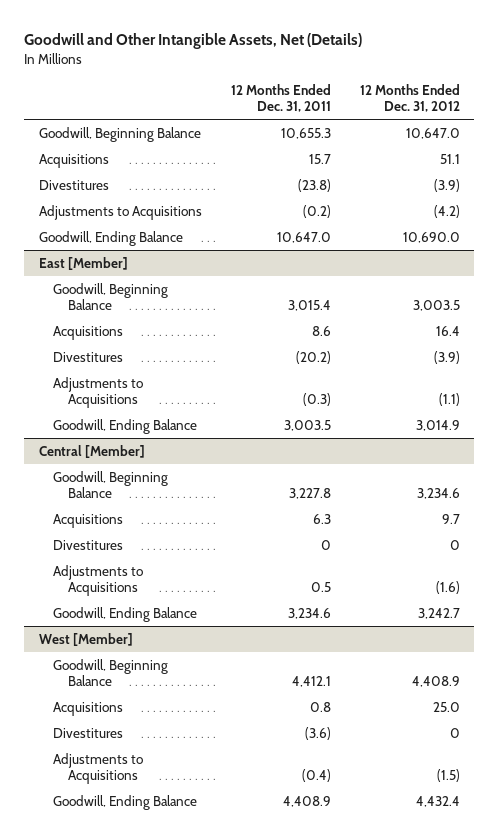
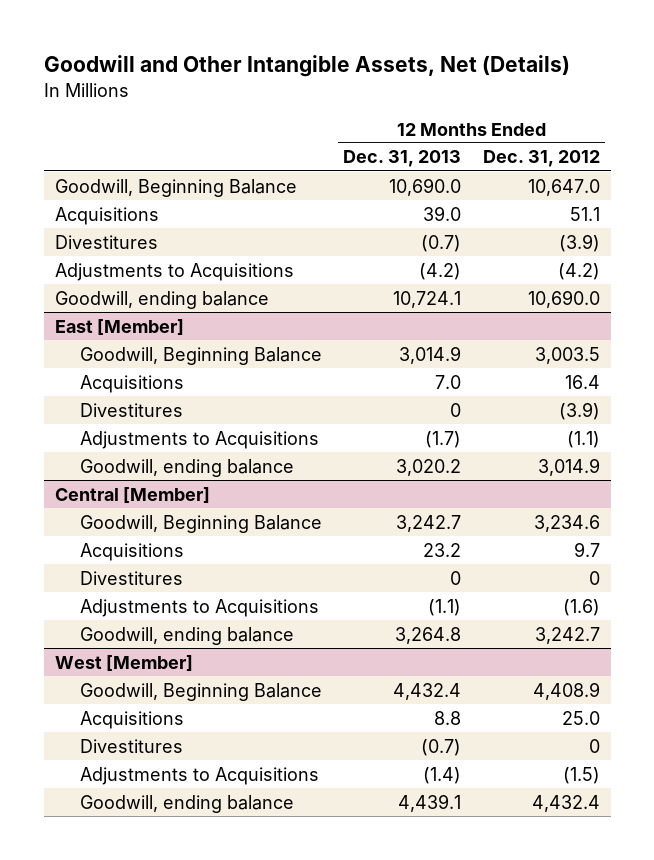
[230,84,331,113] 12 Months Ended Dec. 31, 2011 -> none
none -> [343,150,462,168] Dec. 31, 2013
[38,230,183,246] Goodwill, Ending Balance -> [54,290,269,309] Goodwill, ending balance
[53,418,198,434] Goodwill, Ending Balance -> [79,458,294,477] Goodwill, ending balance
[53,606,198,622] Goodwill, Ending Balance -> [79,626,294,645] Goodwill, ending balance
[53,794,198,810] Goodwill, Ending Balance -> [79,794,294,813] Goodwill, ending balance

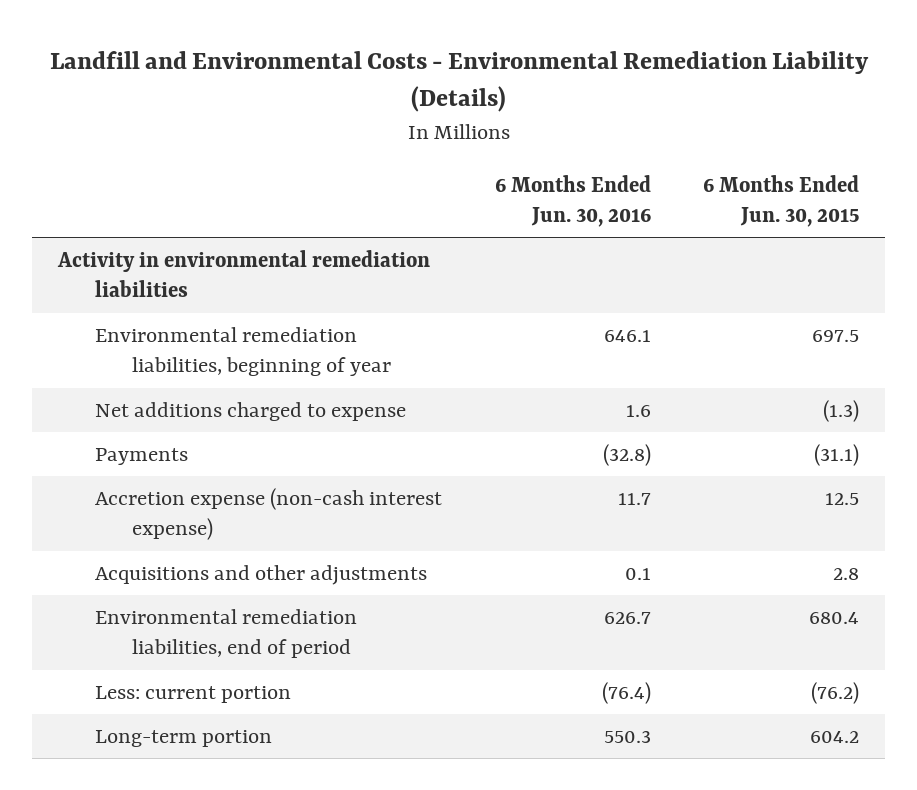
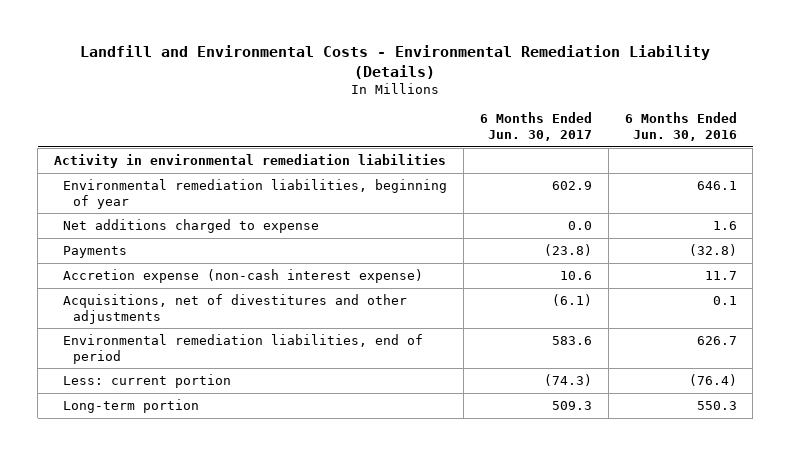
[703,174,860,228] 6 Months Ended Jun. 30, 2015 -> none
none -> [479,112,592,141] 6 Months Ended Jun. 30, 2017
[94,565,427,586] Acquisitions and other adjustments -> [63,293,408,324] Acquisitions, net of divestitures and other adjustments

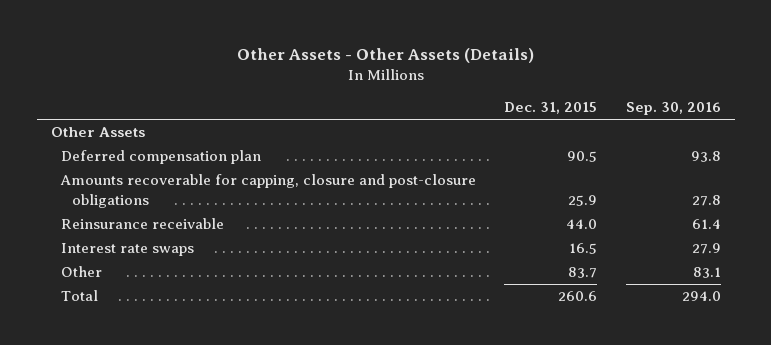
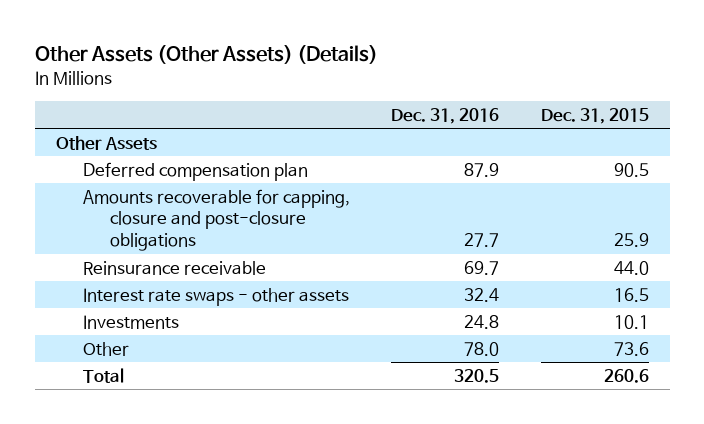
[236,47,534,63] Other Assets - Other Assets (Details) -> [34,45,378,65] Other Assets (Other Assets) (Details)
[625,101,721,115] Sep. 30, 2016 -> none
none -> [391,107,500,124] Dec. 31, 2016
[61,243,195,257] Interest rate swaps -> [82,287,349,306] Interest rate swaps - other assets
none -> [82,314,179,329] Investments
[568,267,598,279] 83.7 -> [613,341,649,356] 73.6

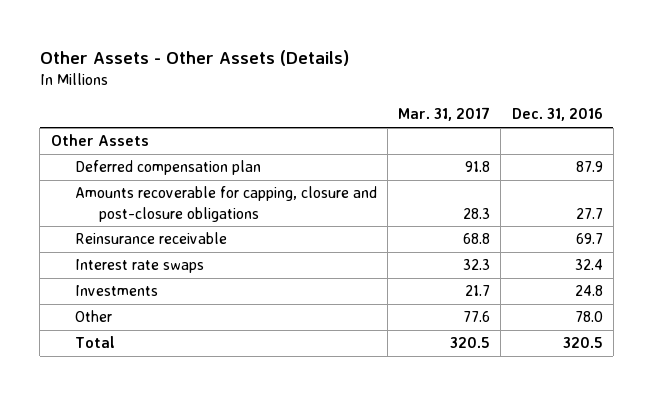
[34,45,378,65] Other Assets (Other Assets) (Details) -> [39,50,349,67] Other Assets - Other Assets (Details)
[540,107,649,124] Dec. 31, 2015 -> none
none -> [398,107,491,122] Mar. 31, 2017
[82,287,349,306] Interest rate swaps - other assets -> [74,259,204,274] Interest rate swaps

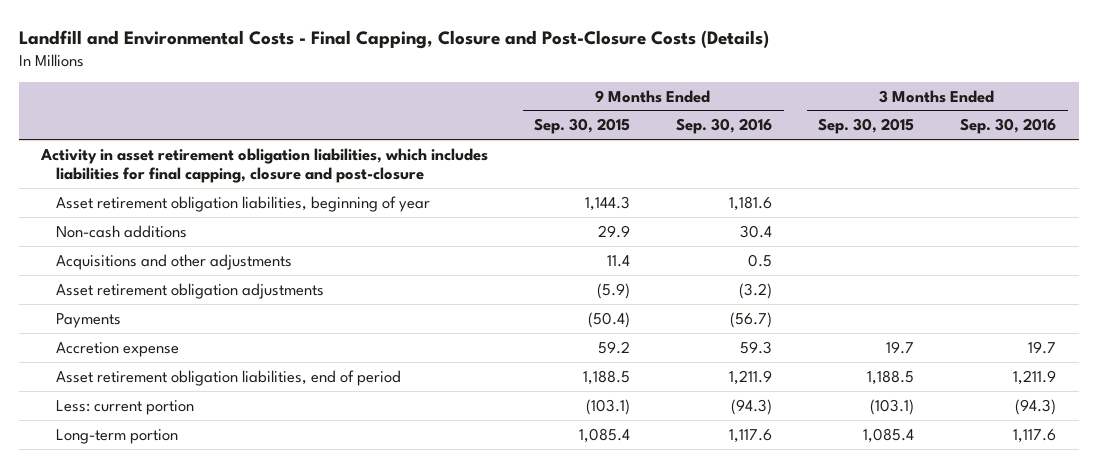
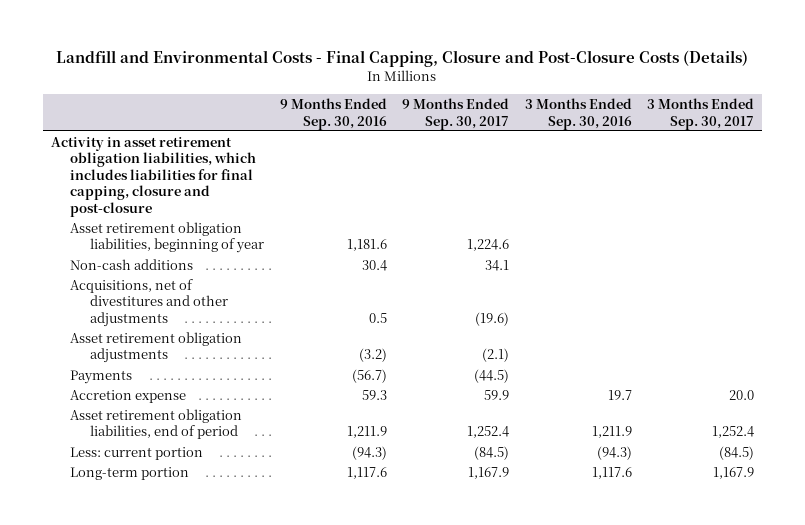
[534,118,631,135] Sep. 30, 2015 -> none
[818,118,915,135] Sep. 30, 2015 -> none
none -> [402,98,510,130] 9 Months Ended Sep. 30, 2017
none -> [647,98,755,130] 3 Months Ended Sep. 30, 2017
[55,253,292,270] Acquisitions and other adjustments -> [70,278,229,327] Acquisitions, net of divestitures and other adjustments

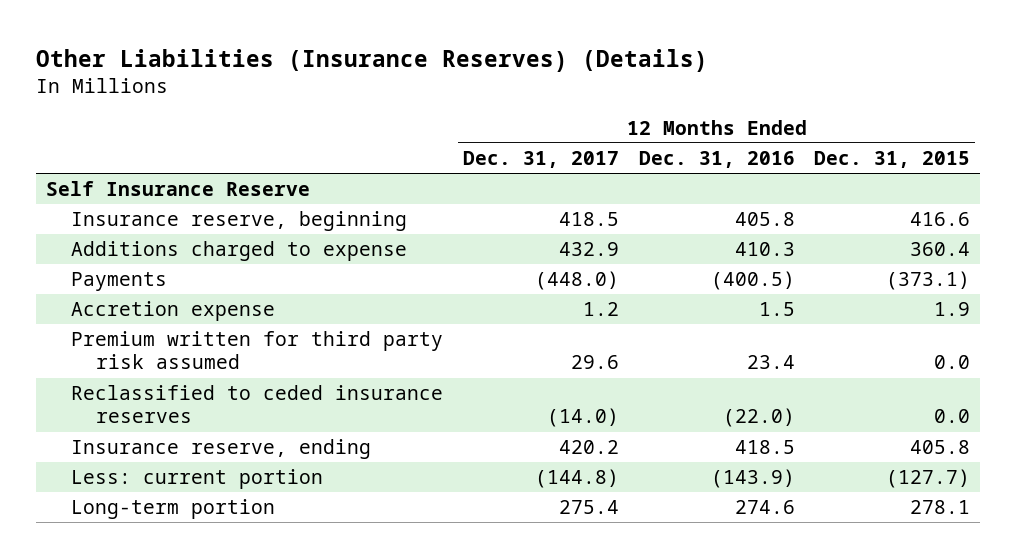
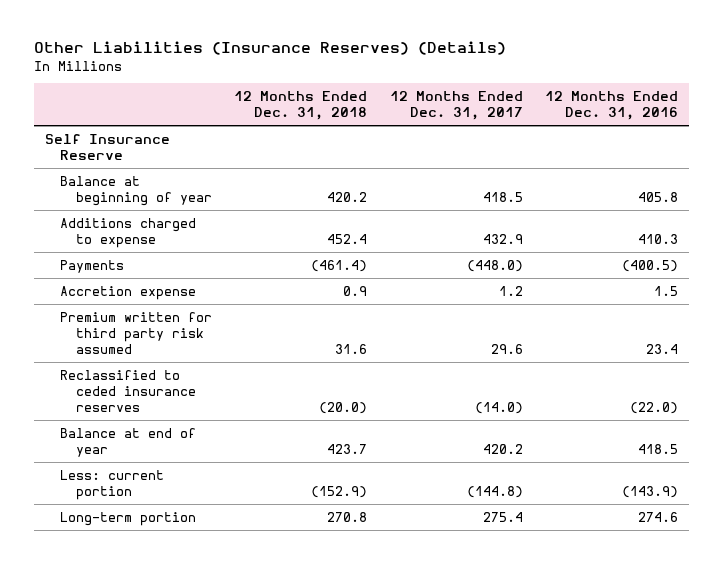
[814,150,971,168] Dec. 31, 2015 -> none
none -> [234,91,368,121] 12 Months Ended Dec. 31, 2018
[70,211,407,232] Insurance reserve, beginning -> [60,175,212,206] Balance at beginning of year
[70,439,371,460] Insurance reserve, ending -> [60,427,197,457] Balance at end of year

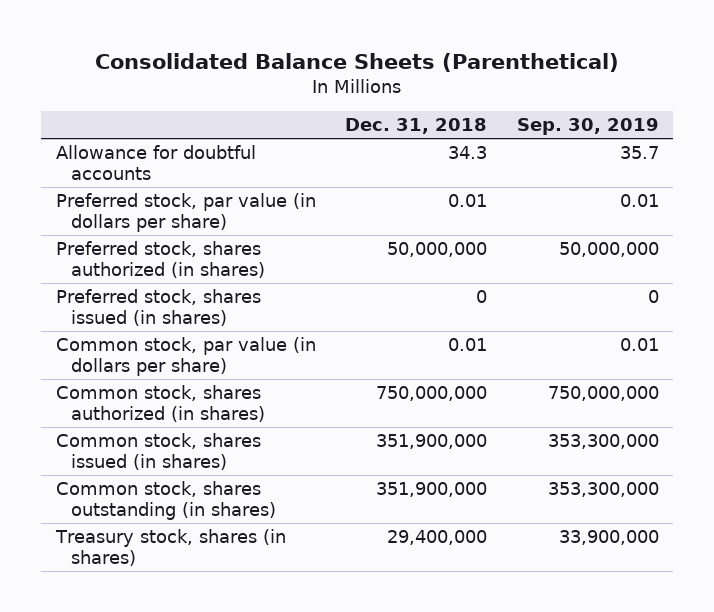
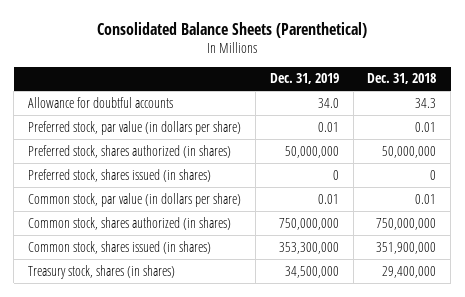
[516,117,659,135] Sep. 30, 2019 -> none
none -> [269,73,339,85] Dec. 31, 2019
[55,481,277,521] Common stock, shares outstanding (in shares) -> none

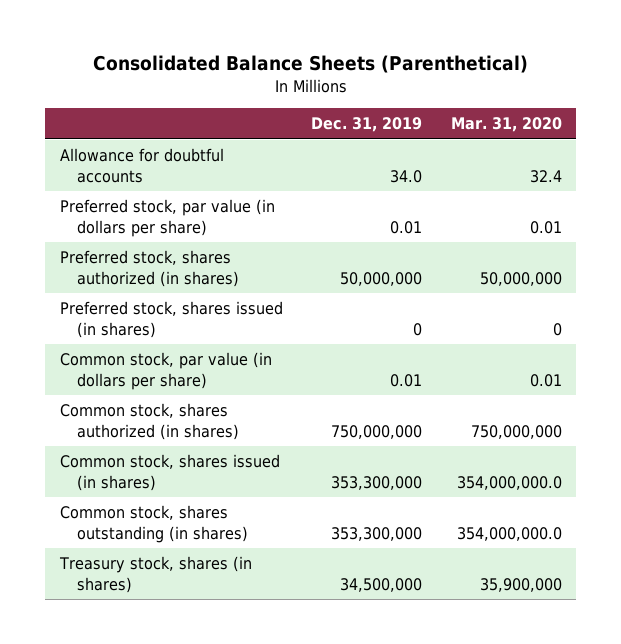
[367,73,437,85] Dec. 31, 2018 -> none
none -> [450,117,562,133] Mar. 31, 2020
none -> [59,505,248,543] Common stock, shares outstanding (in shares)

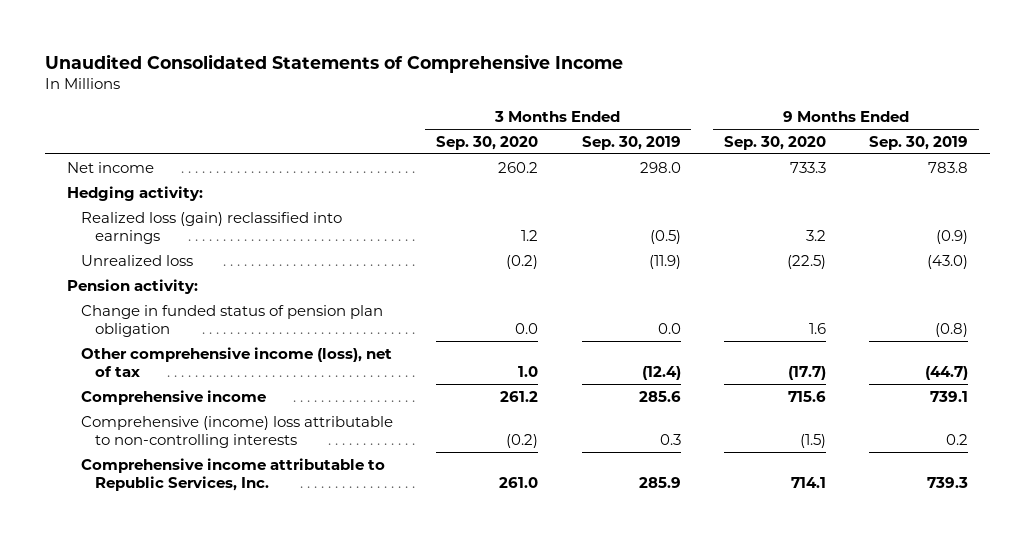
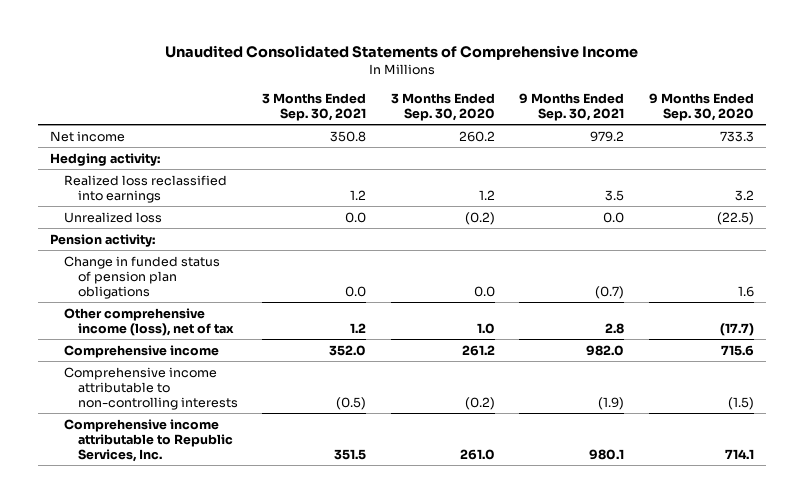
[581,135,681,150] Sep. 30, 2019 -> none
[869,135,969,150] Sep. 30, 2019 -> none
none -> [262,92,367,121] 3 Months Ended Sep. 30, 2021
none -> [519,92,625,121] 9 Months Ended Sep. 30, 2021
[80,211,342,244] Realized loss (gain) reclassified into earnings -> [63,174,227,203] Realized loss reclassified into earnings
[80,304,383,337] Change in funded status of pension plan obligation -> [63,255,220,299] Change in funded status of pension plan obligations
[80,415,393,448] Comprehensive (income) loss attributable to non-controlling interests -> [63,366,238,410] Comprehensive income attributable to non-controlling interests

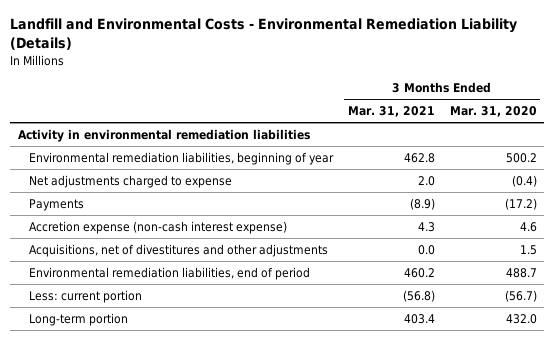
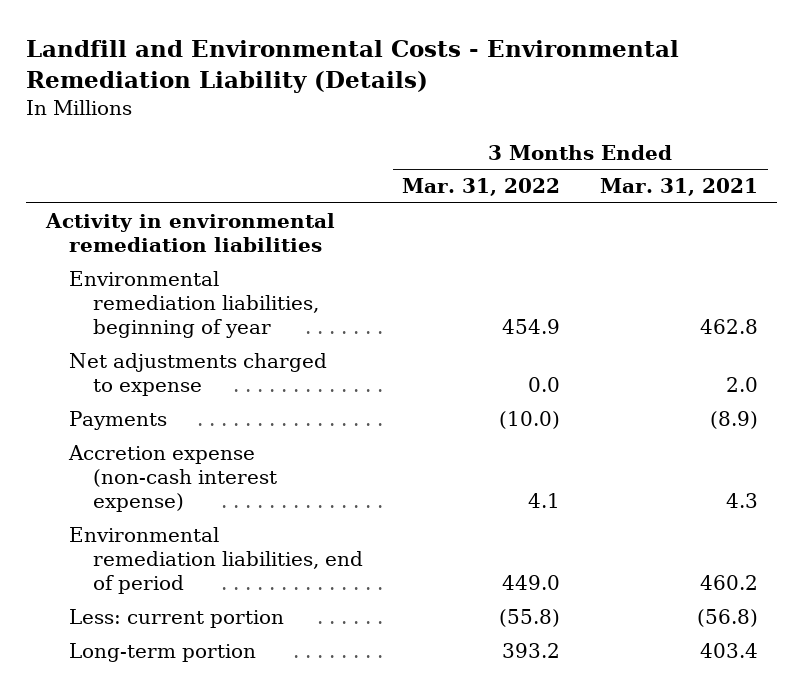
[449,106,537,118] Mar. 31, 2020 -> none
none -> [402,178,561,197] Mar. 31, 2022
[29,243,329,257] Acquisitions, net of divestitures and other adjustments -> none

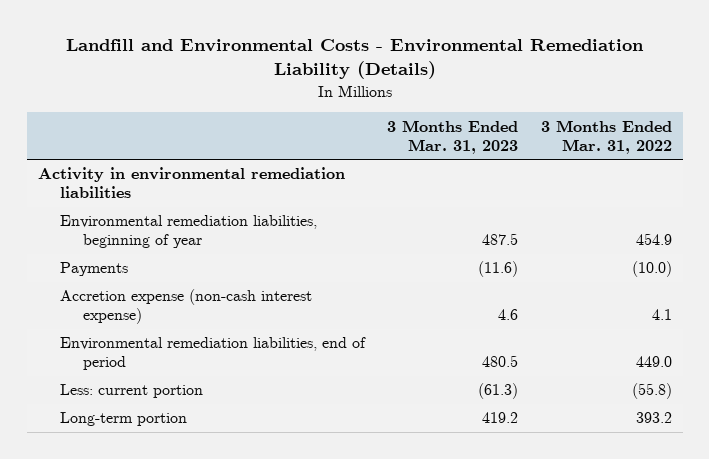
[599,178,758,197] Mar. 31, 2021 -> none
none -> [387,119,519,154] 3 Months Ended Mar. 31, 2023
[69,353,328,397] Net adjustments charged to expense -> none

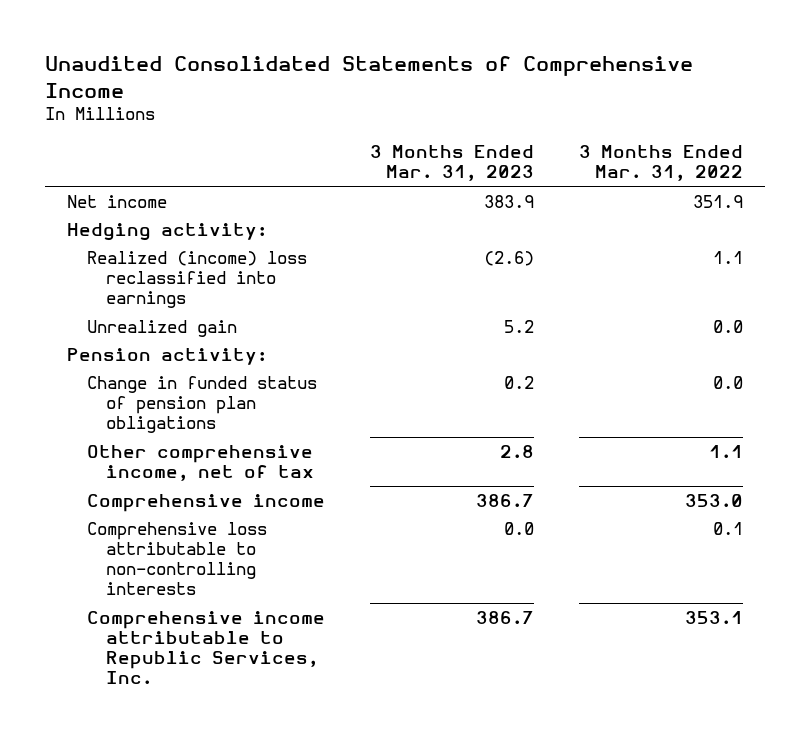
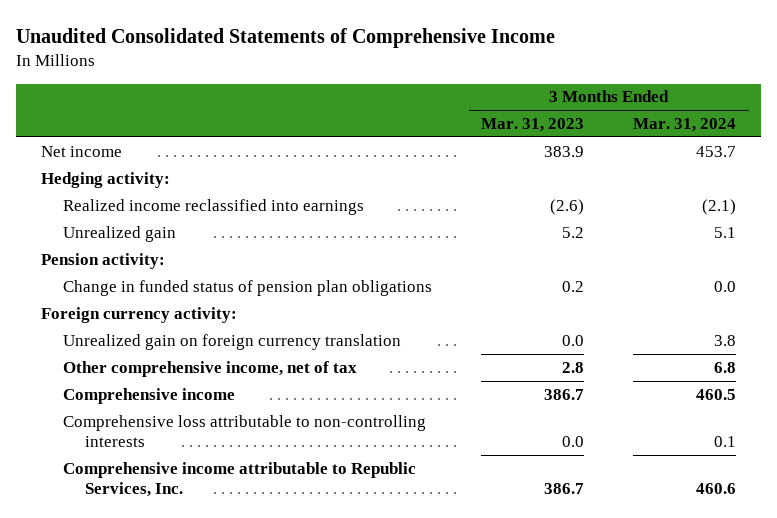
[578,145,743,182] 3 Months Ended Mar. 31, 2022 -> none
none -> [633,118,737,133] Mar. 31, 2024
[86,250,307,309] Realized (income) loss reclassified into earnings -> [62,198,364,215] Realized income reclassified into earnings
none -> [40,306,237,323] Foreign currency activity:
none -> [62,333,401,350] Unrealized gain on foreign currency translation

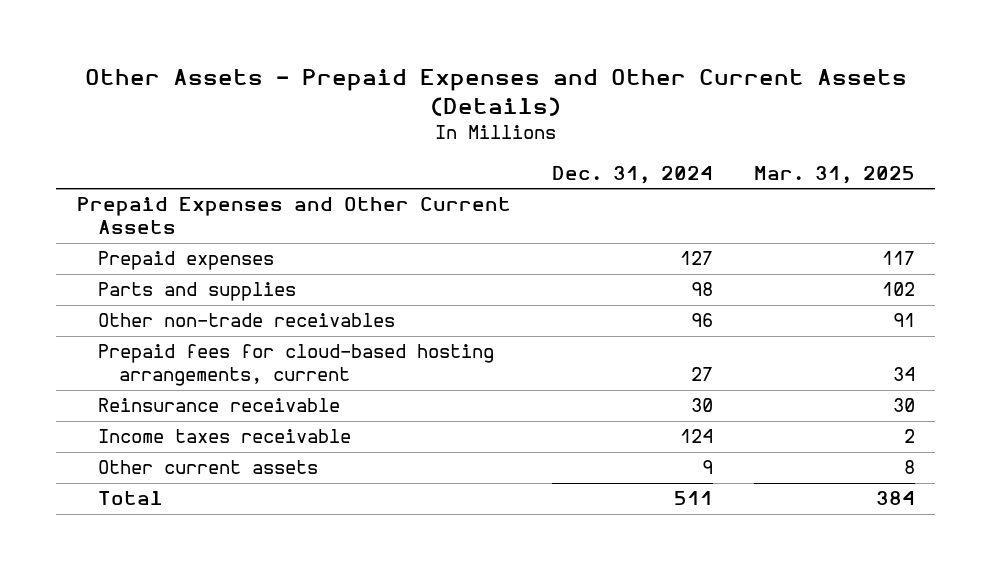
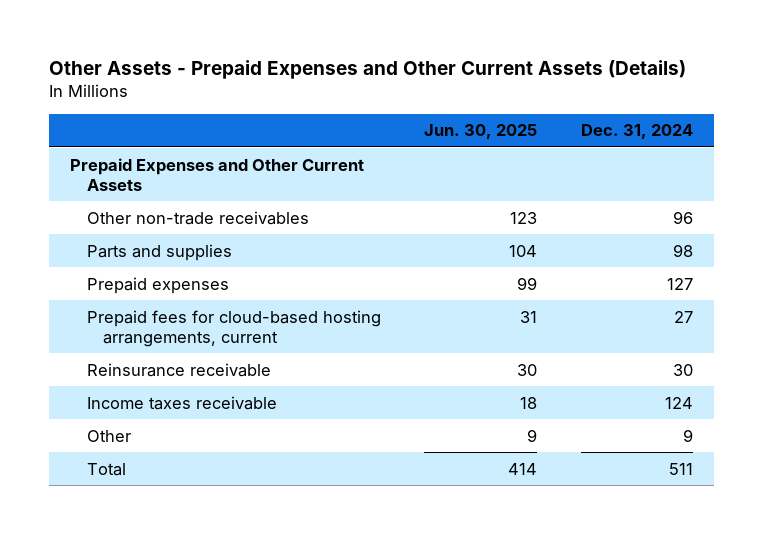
[753,165,915,184] Mar. 31, 2025 -> none
none -> [424,124,538,140] Jun. 30, 2025
[97,282,296,302] Parts and supplies -> [86,243,232,261] Parts and supplies
[97,251,274,271] Prepaid expenses -> [86,276,229,294] Prepaid expenses
[97,460,318,475] Other current assets -> none
none -> [86,429,131,442] Other

